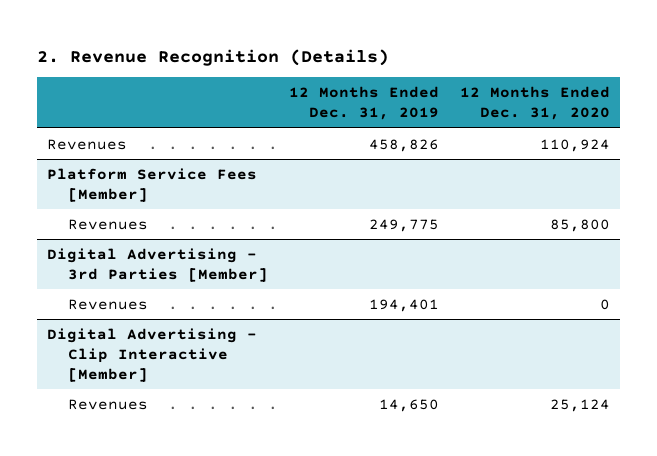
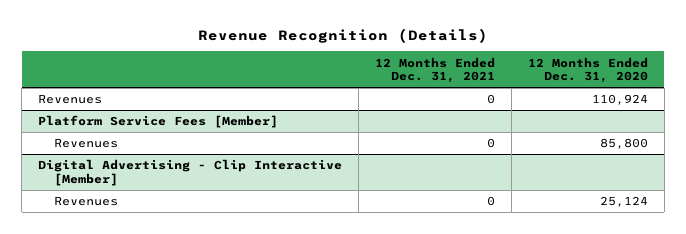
[36,48,389,66] 2. Revenue Recognition (Details) -> [198,27,489,43] Revenue Recognition (Details)
[288,86,439,121] 12 Months Ended Dec. 31, 2019 -> none
none -> [375,56,496,84] 12 Months Ended Dec. 31, 2021
[47,247,268,282] Digital Advertising - 3rd Parties [Member] -> none
[67,298,148,310] Revenues -> none

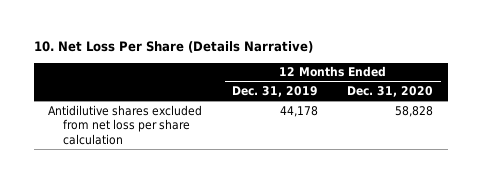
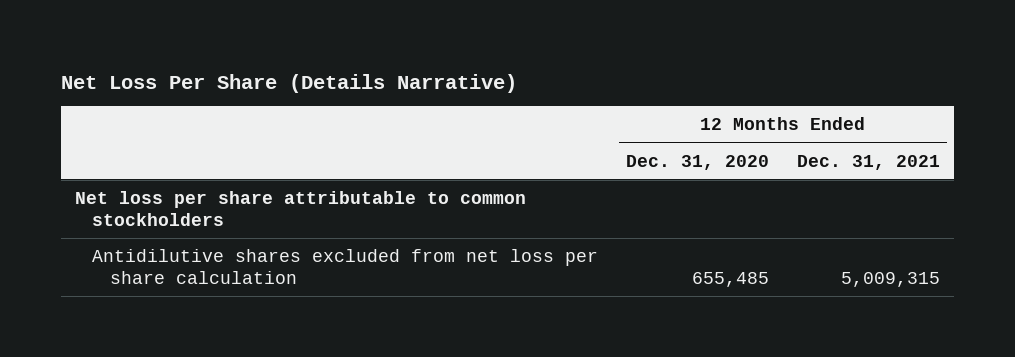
[33,41,313,54] 10. Net Loss Per Share (Details Narrative) -> [60,73,517,93] Net Loss Per Share (Details Narrative)
[231,85,318,97] Dec. 31, 2019 -> none
none -> [797,154,941,170] Dec. 31, 2021
none -> [74,190,526,227] Net loss per share attributable to common stockholders
[395,105,434,117] 58,828 -> [692,272,770,288] 655,485

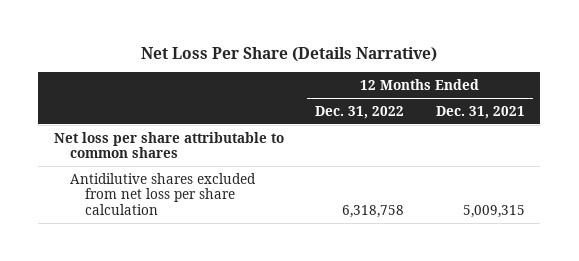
[626,154,770,170] Dec. 31, 2020 -> none
none -> [315,105,405,119] Dec. 31, 2022
[74,190,526,227] Net loss per share attributable to common stockholders -> [53,131,284,159] Net loss per share attributable to common shares

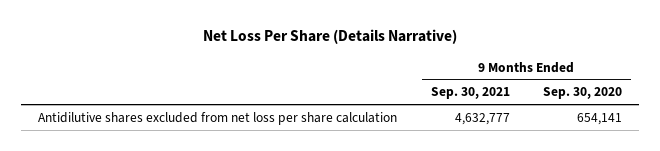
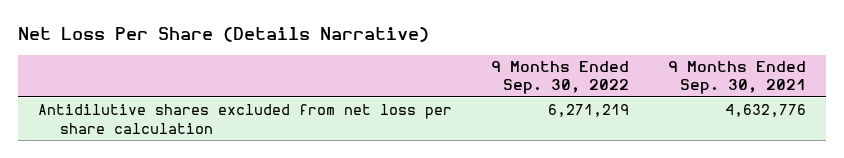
[543,87,623,100] Sep. 30, 2020 -> none
none -> [491,60,630,95] 9 Months Ended Sep. 30, 2022
[454,112,510,125] 4,632,777 -> [725,104,807,118] 4,632,776

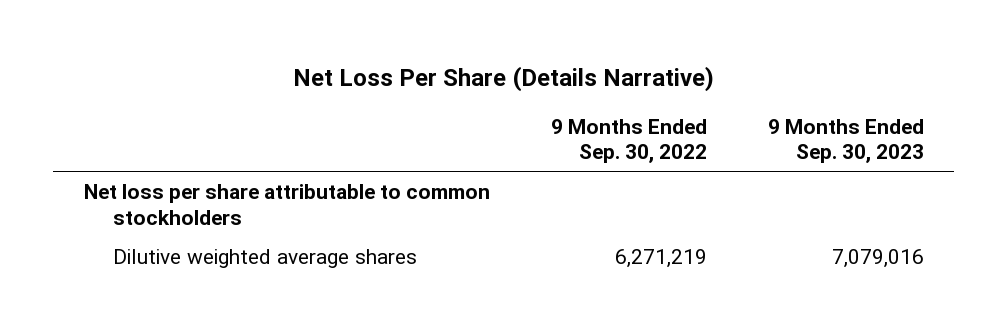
[668,60,807,95] 9 Months Ended Sep. 30, 2021 -> none
none -> [767,118,924,164] 9 Months Ended Sep. 30, 2023
none -> [83,184,490,225] Net loss per share attributable to common stockholders
[37,104,452,134] Antidilutive shares excluded from net loss per share calculation -> [113,249,418,269] Dilutive weighted average shares

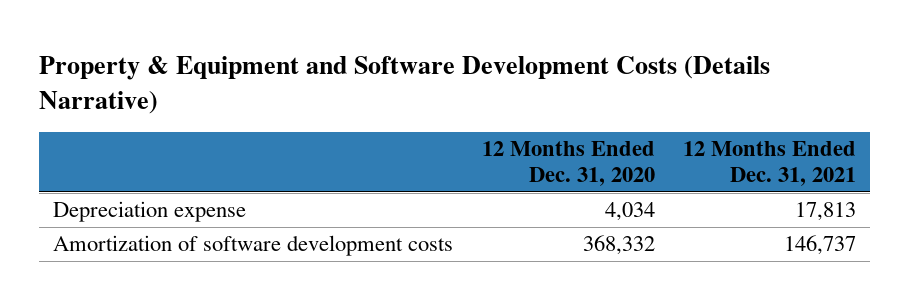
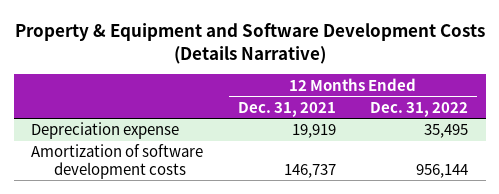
[481,140,655,187] 12 Months Ended Dec. 31, 2020 -> none
none -> [370,101,469,117] Dec. 31, 2022
[794,202,856,222] 17,813 -> [291,124,336,139] 19,919

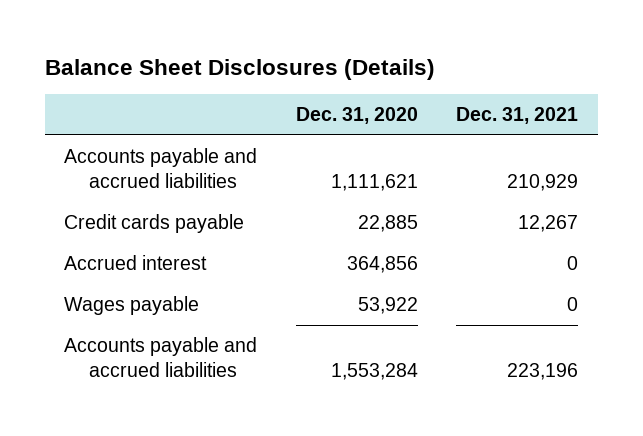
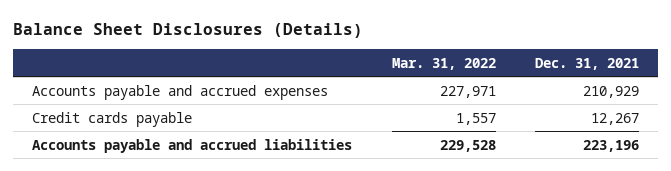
[295,107,418,125] Dec. 31, 2020 -> none
none -> [391,57,496,70] Mar. 31, 2022
[64,147,258,189] Accounts payable and accrued liabilities -> [32,84,329,100] Accounts payable and accrued expenses
[64,254,208,270] Accrued interest -> none
[64,295,200,315] Wages payable -> none

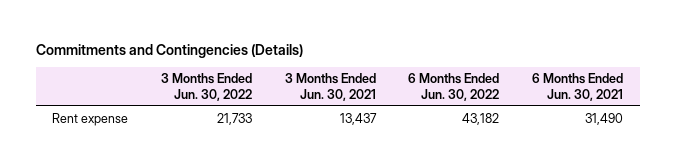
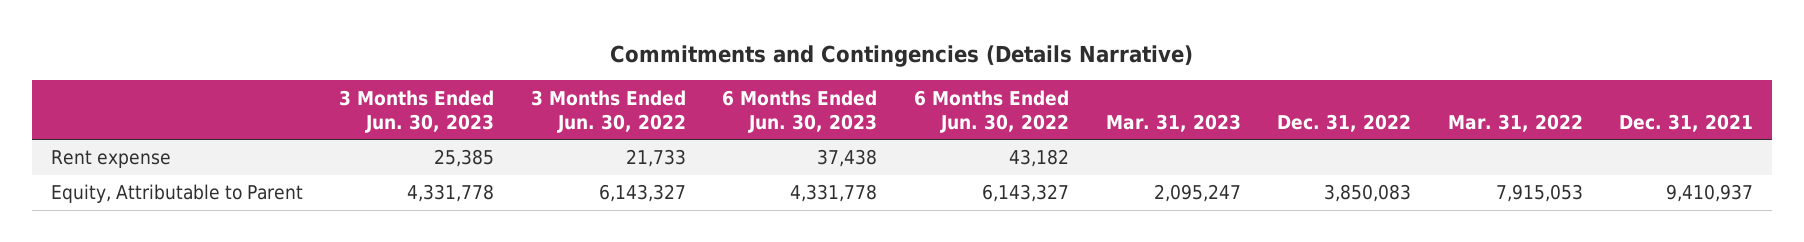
[35,44,303,59] Commitments and Contingencies (Details) -> [609,44,1193,67] Commitments and Contingencies (Details Narrative)
[284,73,376,102] 3 Months Ended Jun. 30, 2021 -> none
[532,73,624,102] 6 Months Ended Jun. 30, 2021 -> none
none -> [339,89,495,133] 3 Months Ended Jun. 30, 2023
none -> [722,89,878,133] 6 Months Ended Jun. 30, 2023
none -> [1105,113,1241,132] Mar. 31, 2023
none -> [1277,113,1412,132] Dec. 31, 2022
none -> [1447,113,1583,132] Mar. 31, 2022
none -> [1619,113,1754,132] Dec. 31, 2021
none -> [50,184,303,204] Equity, Attributable to Parent

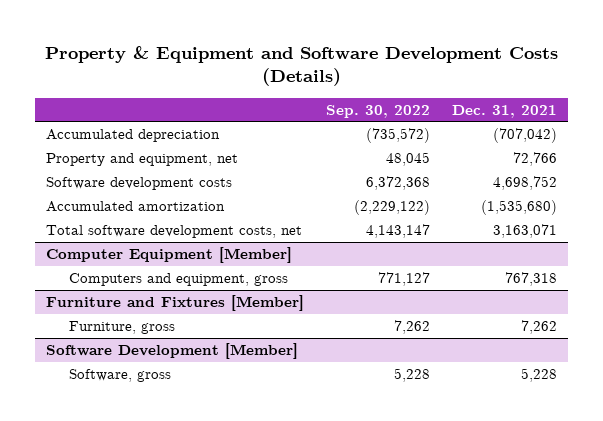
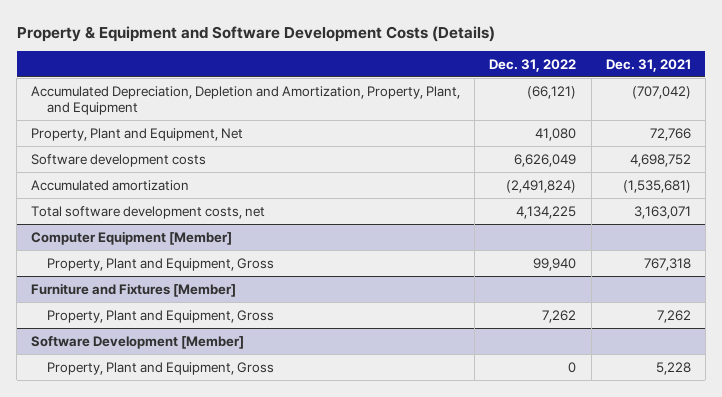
[326,104,431,118] Sep. 30, 2022 -> none
none -> [489,58,577,72] Dec. 31, 2022
[46,129,221,143] Accumulated depreciation -> [31,85,461,116] Accumulated Depreciation, Depletion and Amortization, Property, Plant, and Equipment
[46,153,239,167] Property and equipment, net -> [31,127,244,141] Property, Plant and Equipment, Net
[481,200,558,216] (1,535,680) -> [622,179,691,193] (1,535,681)
[69,273,289,287] Computers and equipment, gross -> [47,257,275,271] Property, Plant and Equipment, Gross
[69,321,176,335] Furniture, gross -> [47,309,275,323] Property, Plant and Equipment, Gross
[69,369,172,383] Software, gross -> [47,361,275,375] Property, Plant and Equipment, Gross

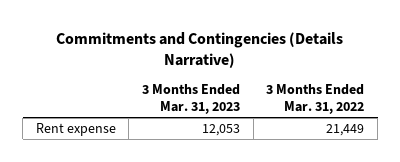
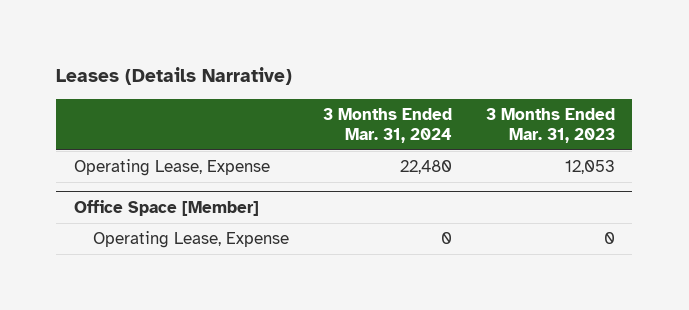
[56,31,344,69] Commitments and Contingencies (Details Narrative) -> [56,67,293,86] Leases (Details Narrative)
[266,84,365,115] 3 Months Ended Mar. 31, 2022 -> none
none -> [323,108,453,144] 3 Months Ended Mar. 31, 2024
[35,123,116,137] Rent expense -> [73,158,270,176] Operating Lease, Expense
none -> [73,199,259,216] Office Space [Member]
none -> [92,230,289,248] Operating Lease, Expense

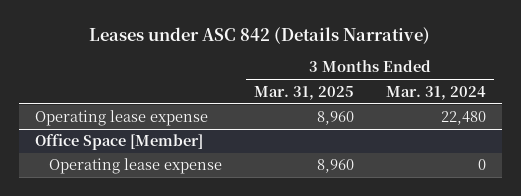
[56,67,293,86] Leases (Details Narrative) -> [89,26,431,44] Leases under ASC 842 (Details Narrative)
[486,108,616,144] 3 Months Ended Mar. 31, 2023 -> none
none -> [254,85,355,100] Mar. 31, 2025
[73,158,270,176] Operating Lease, Expense -> [34,110,208,127] Operating lease expense
[92,230,289,248] Operating Lease, Expense -> [49,158,223,175] Operating lease expense

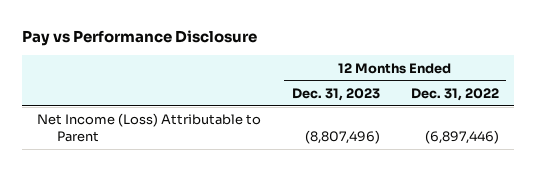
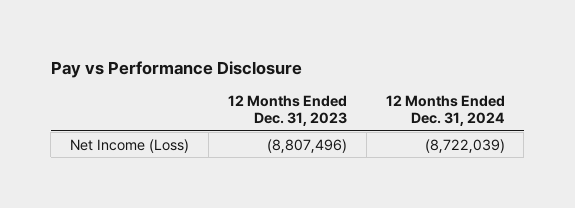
[410,87,499,101] Dec. 31, 2022 -> none
none -> [385,94,505,127] 12 Months Ended Dec. 31, 2024
[37,113,262,143] Net Income (Loss) Attributable to Parent -> [70,138,190,153] Net Income (Loss)

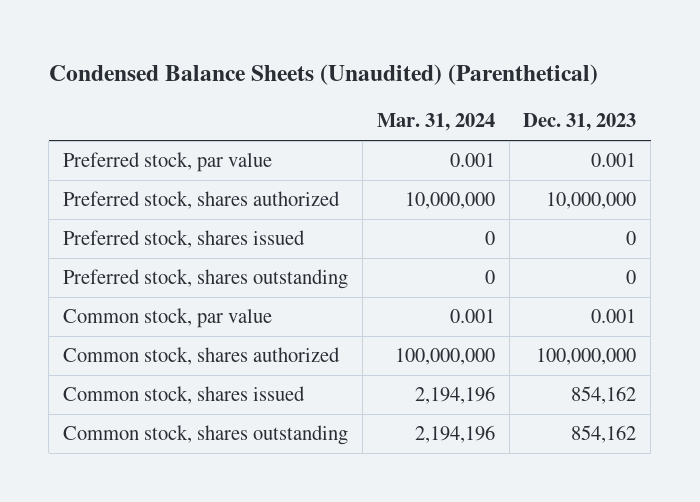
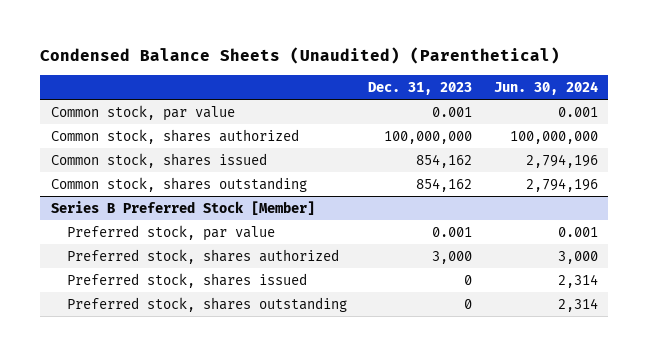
[376,113,495,132] Mar. 31, 2024 -> none
none -> [493,80,598,95] Jun. 30, 2024
[63,152,273,173] Preferred stock, par value -> none
[63,191,341,210] Preferred stock, shares authorized -> none
[63,230,306,249] Preferred stock, shares issued -> none
[63,269,349,290] Preferred stock, shares outstanding -> none
none -> [51,200,316,215] Series B Preferred Stock [Member]
none -> [66,224,275,241] Preferred stock, par value
none -> [66,248,339,264] Preferred stock, shares authorized
none -> [66,272,307,288] Preferred stock, shares issued
none -> [66,296,347,312] Preferred stock, shares outstanding

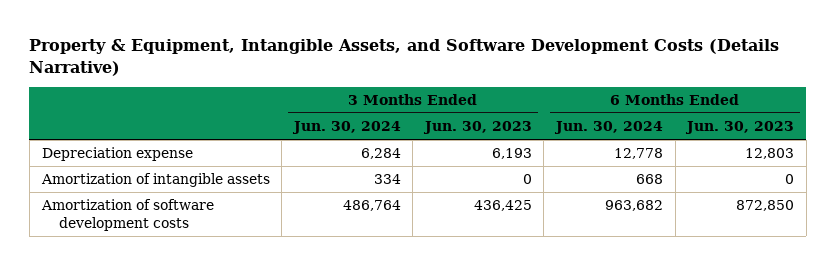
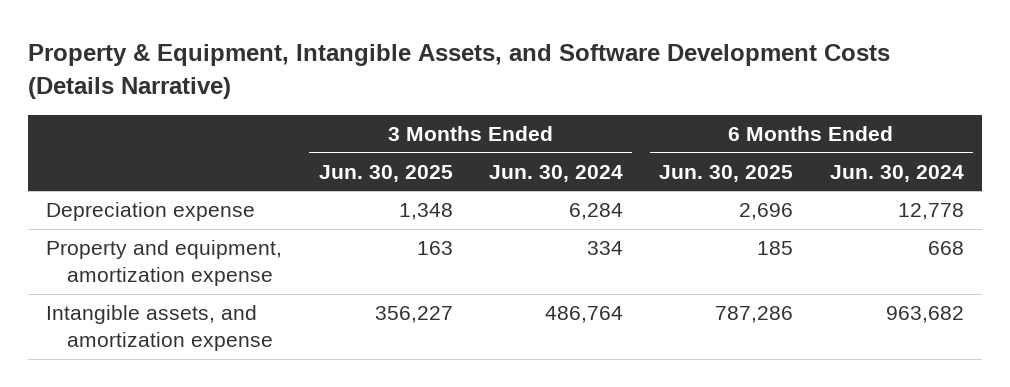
[422,121,532,135] Jun. 30, 2023 -> none
[685,121,795,135] Jun. 30, 2023 -> none
none -> [318,164,453,182] Jun. 30, 2025
none -> [659,164,794,182] Jun. 30, 2025
[40,173,270,188] Amortization of intangible assets -> [46,240,283,287] Property and equipment, amortization expense
[40,199,214,231] Amortization of software development costs -> [46,305,273,352] Intangible assets, and amortization expense

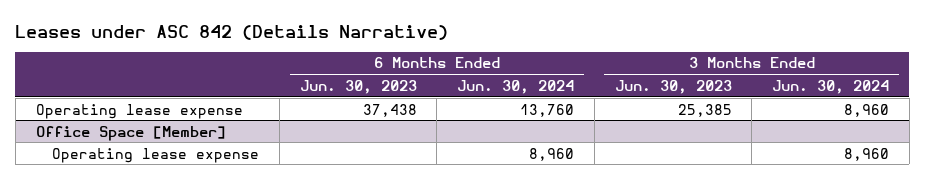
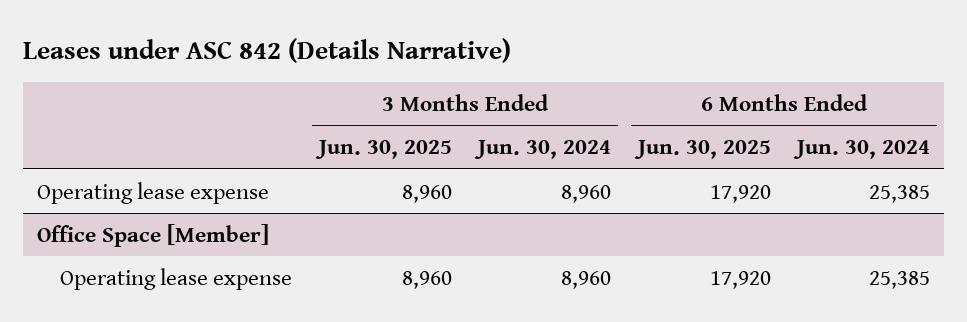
[299,79,417,94] Jun. 30, 2023 -> none
[614,79,732,94] Jun. 30, 2023 -> none
none -> [314,140,452,160] Jun. 30, 2025
none -> [633,140,771,160] Jun. 30, 2025
[520,103,575,117] 13,760 -> [869,184,931,203] 25,385
[529,147,575,161] 8,960 -> [869,270,931,289] 25,385

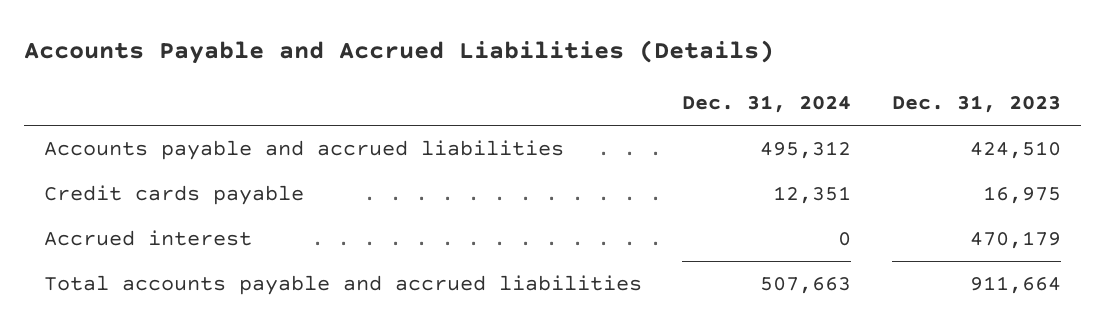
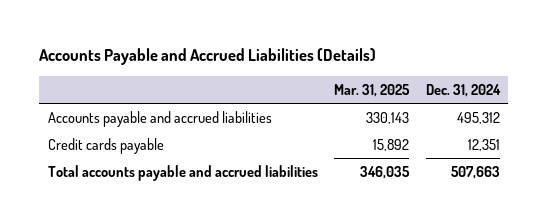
[891,95,1061,114] Dec. 31, 2023 -> none
none -> [334,83,411,97] Mar. 31, 2025
[43,230,252,247] Accrued interest -> none

